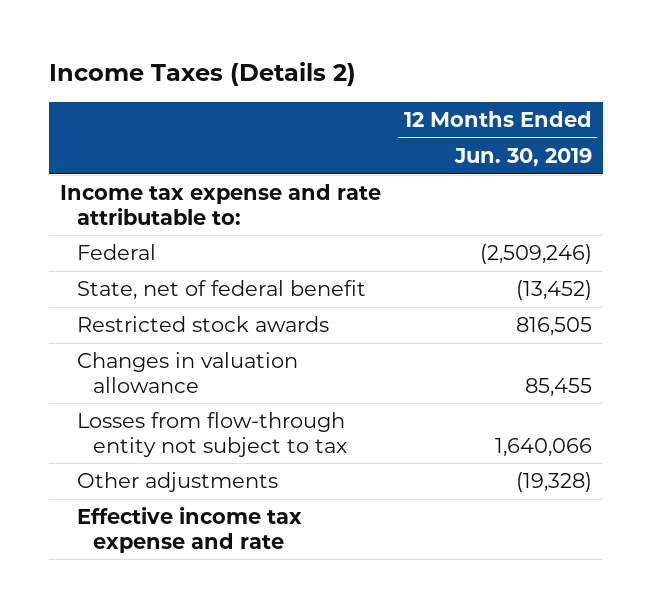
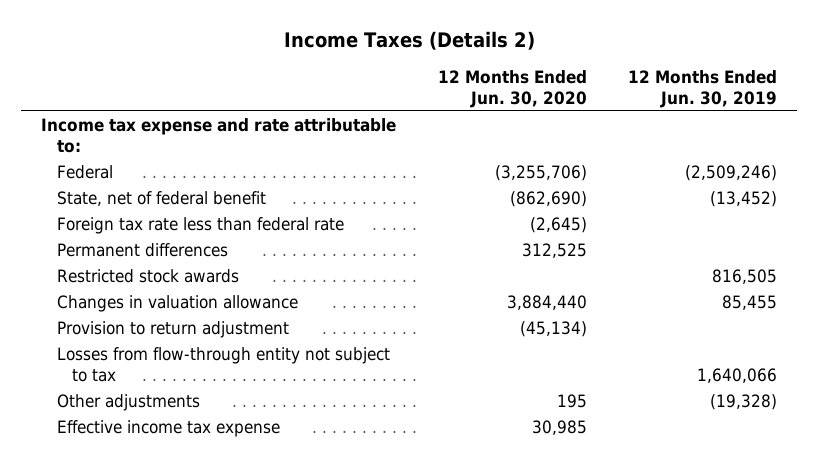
none -> [437,70,587,109] 12 Months Ended Jun. 30, 2020
none -> [56,217,344,235] Foreign tax rate less than federal rate
none -> [56,243,228,258] Permanent differences
none -> [56,321,289,339] Provision to return adjustment
[76,507,302,553] Effective income tax expense and rate -> [56,420,280,438] Effective income tax expense

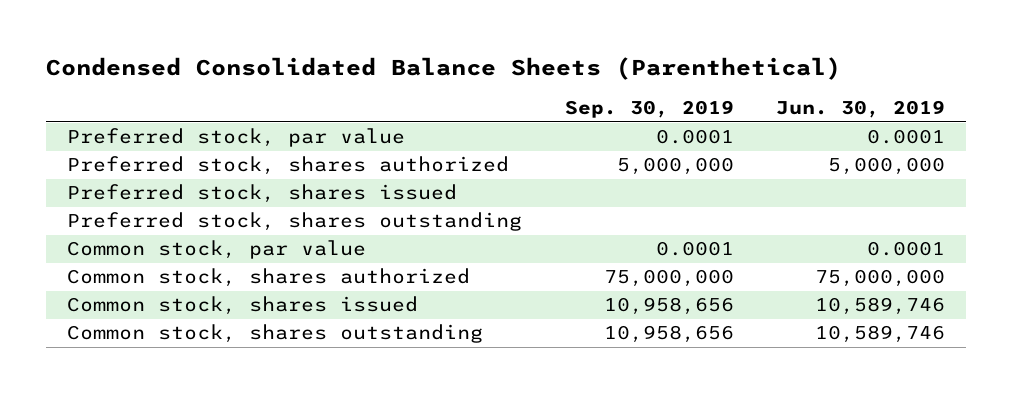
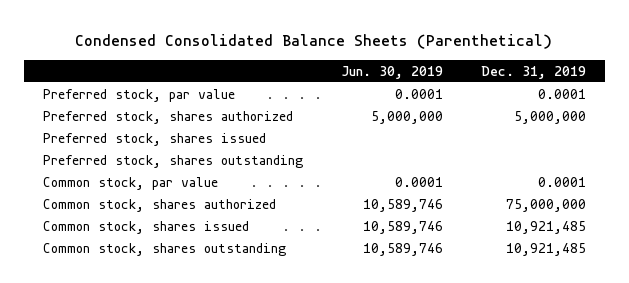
[564,100,734,119] Sep. 30, 2019 -> none
none -> [480,65,586,79] Dec. 31, 2019
[815,269,946,288] 75,000,000 -> [362,198,443,212] 10,589,746

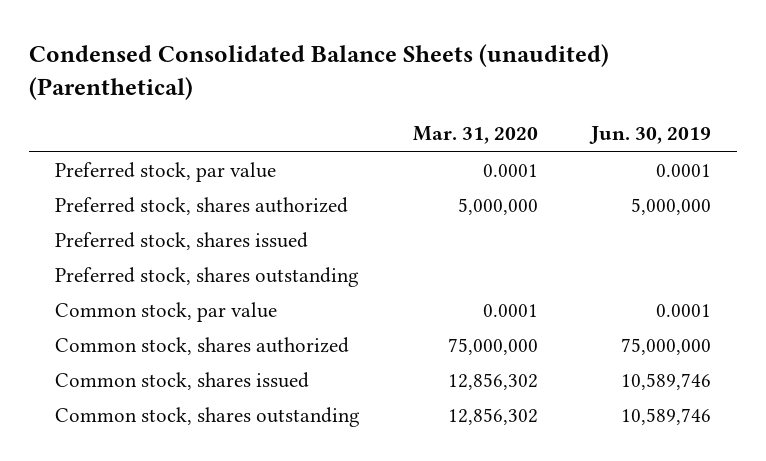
[75,33,553,49] Condensed Consolidated Balance Sheets (Parenthetical) -> [28,43,609,100] Condensed Consolidated Balance Sheets (unaudited) (Parenthetical)
[480,65,586,79] Dec. 31, 2019 -> none
none -> [413,126,539,145] Mar. 31, 2020
[362,198,443,212] 10,589,746 -> [620,337,711,355] 75,000,000

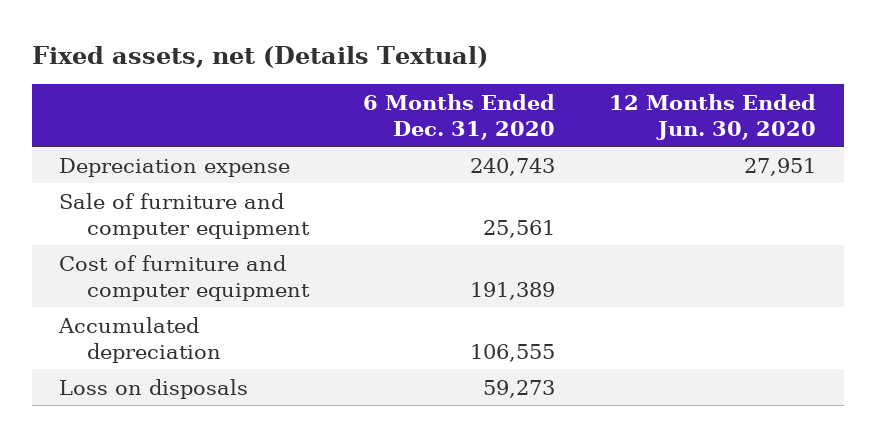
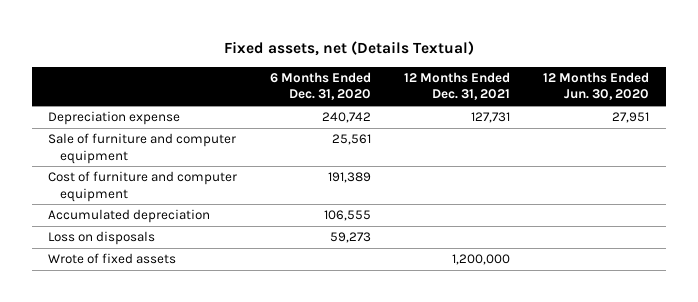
none -> [404,72,511,101] 12 Months Ended Dec. 31, 2021
[470,157,556,176] 240,743 -> [322,112,372,124] 240,742
none -> [48,253,177,265] Wrote of fixed assets

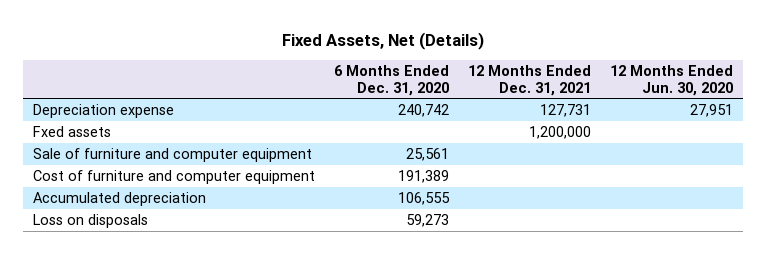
[223,41,474,57] Fixed assets, net (Details Textual) -> [282,31,485,50] Fixed Assets, Net (Details)
none -> [32,125,111,137] Fxed assets
[48,253,177,265] Wrote of fixed assets -> none

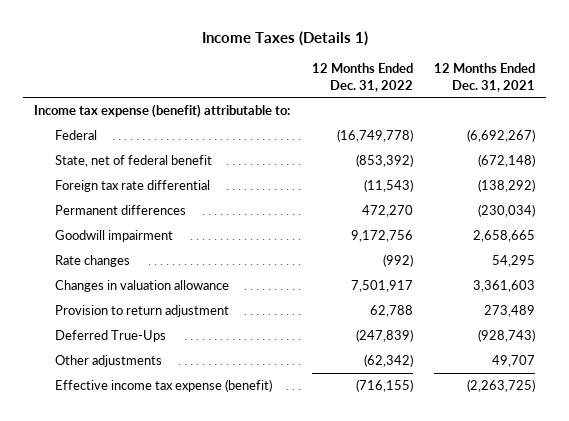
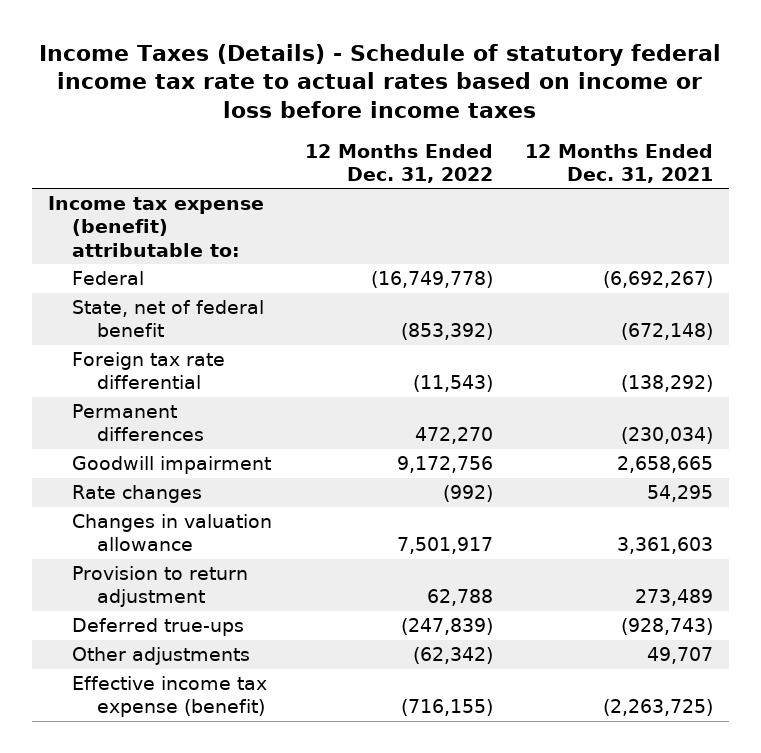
[201,31,368,47] Income Taxes (Details 1) -> [39,43,722,119] Income Taxes (Details) - Schedule of statutory federal income tax rate to actual rates based on income or loss before income taxes
[54,330,166,343] Deferred True-Ups -> [72,618,245,637] Deferred true-ups

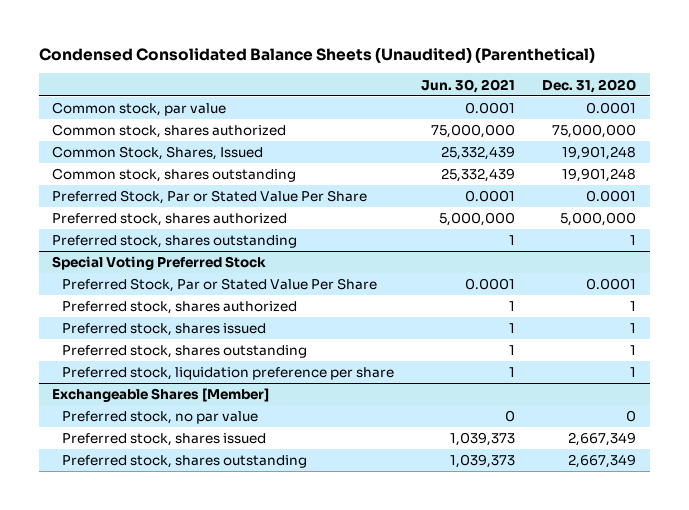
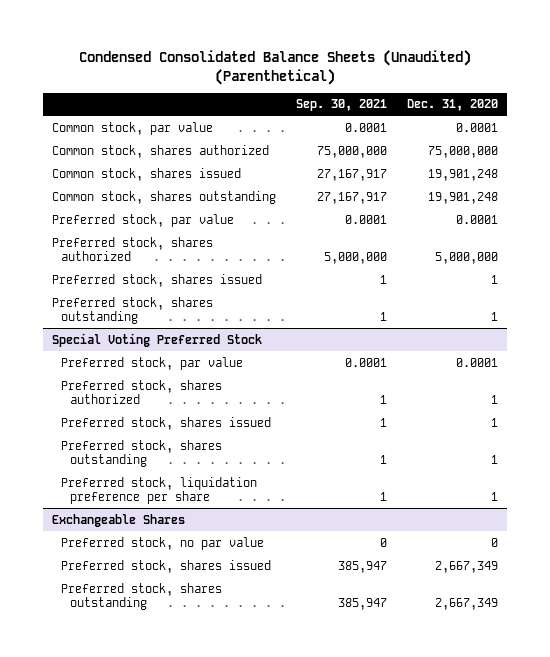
[421,78,516,93] Jun. 30, 2021 -> none
none -> [296,99,388,112] Sep. 30, 2021
[52,146,264,161] Common Stock, Shares, Issued -> [52,167,242,181] Common stock, shares issued
[52,190,368,205] Preferred Stock, Par or Stated Value Per Share -> [52,213,235,227] Preferred stock, par value
none -> [52,273,263,287] Preferred stock, shares issued
[62,278,378,293] Preferred Stock, Par or Stated Value Per Share -> [61,356,244,370] Preferred stock, par value
[52,388,270,403] Exchangeable Shares [Member] -> [52,513,186,527] Exchangeable Shares

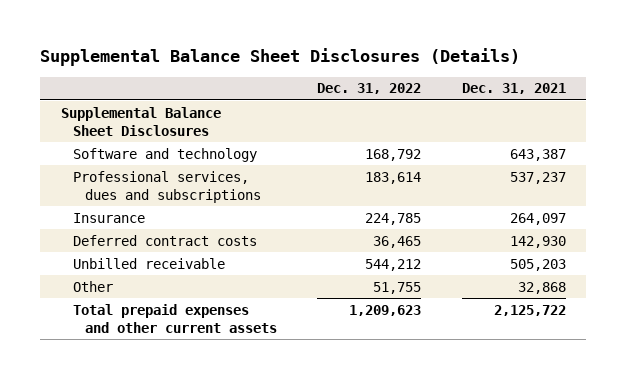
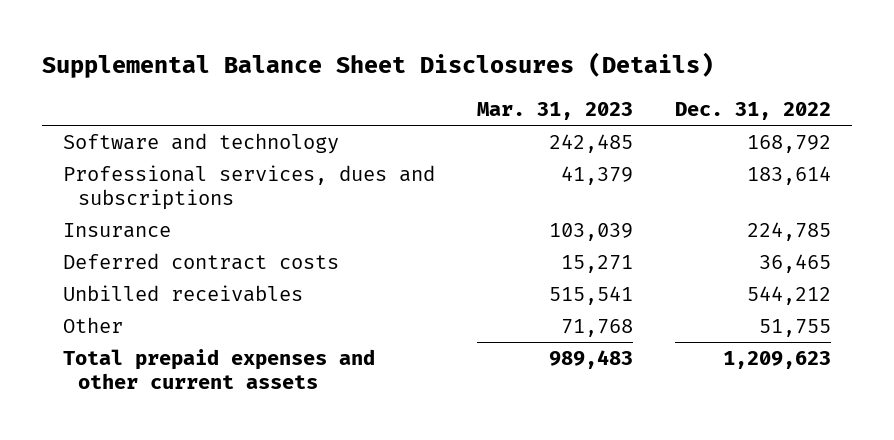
[461,83,566,95] Dec. 31, 2021 -> none
none -> [477,102,634,121] Mar. 31, 2023
[60,106,221,136] Supplemental Balance Sheet Disclosures -> none
[72,257,225,269] Unbilled receivable -> [63,285,304,303] Unbilled receivables

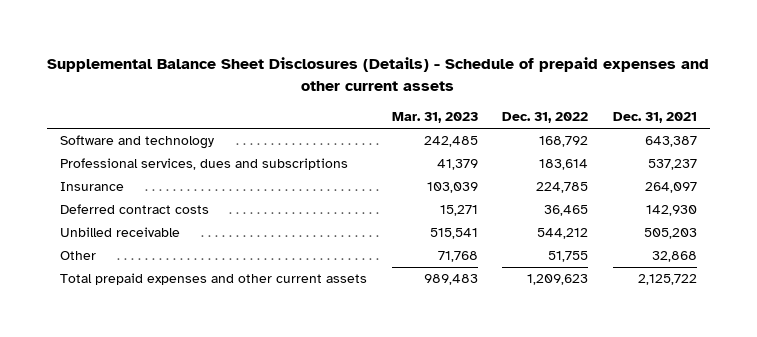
[42,52,715,79] Supplemental Balance Sheet Disclosures (Details) -> [47,57,710,91] Supplemental Balance Sheet Disclosures (Details) - Schedule of prepaid expenses and other current assets
none -> [613,112,698,124] Dec. 31, 2021
[63,285,304,303] Unbilled receivables -> [59,227,180,238] Unbilled receivable

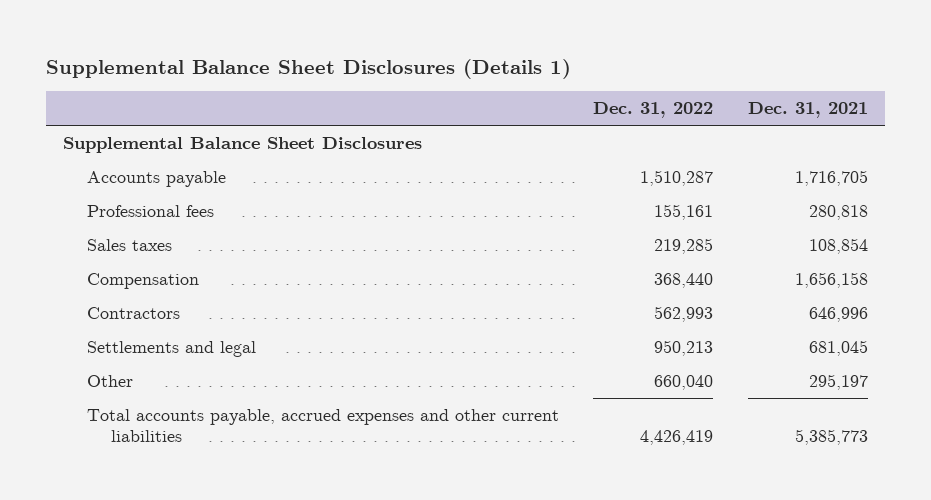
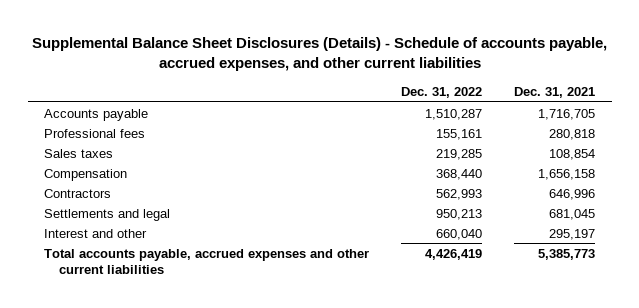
[46,58,572,79] Supplemental Balance Sheet Disclosures (Details 1) -> [31,36,607,72] Supplemental Balance Sheet Disclosures (Details) - Schedule of accounts payable, accrued expenses, and other current liabilities
[63,137,423,154] Supplemental Balance Sheet Disclosures -> none
[87,375,134,388] Other -> [43,228,147,238] Interest and other

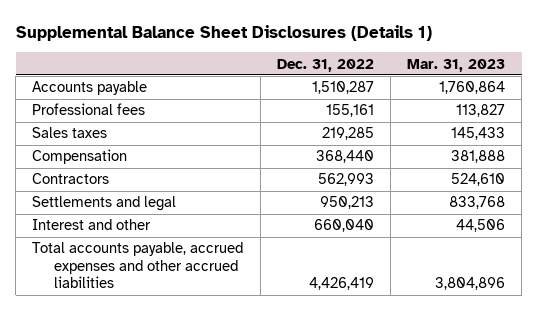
[31,36,607,72] Supplemental Balance Sheet Disclosures (Details) - Schedule of accounts payable, accrued expenses, and other current liabilities -> [15,25,432,42] Supplemental Balance Sheet Disclosures (Details 1)
[514,86,596,98] Dec. 31, 2021 -> none
none -> [407,58,506,72] Mar. 31, 2023
[43,248,369,274] Total accounts payable, accrued expenses and other current liabilities -> [32,242,244,289] Total accounts payable, accrued expenses and other accrued liabilities

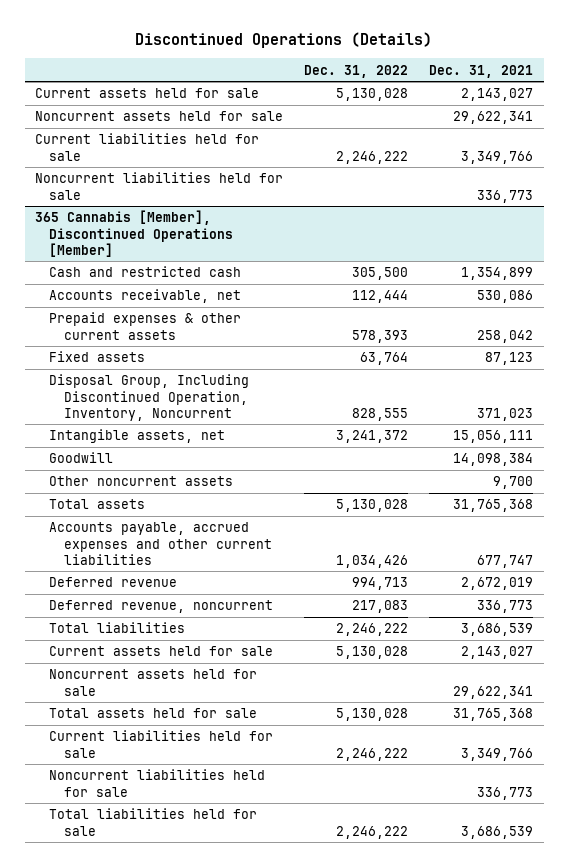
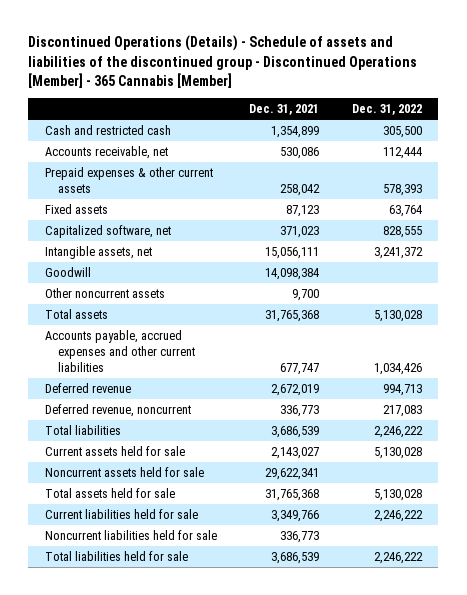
[135,32,433,49] Discontinued Operations (Details) -> [28,35,418,88] Discontinued Operations (Details) - Schedule of assets and liabilities of the discontinued group - Discontinued Operations [Member] - 365 Cannabis [Member]
[35,88,260,99] Current assets held for sale -> none
[35,111,284,122] Noncurrent assets held for sale -> none
[35,133,260,161] Current liabilities held for sale -> none
[35,172,284,200] Noncurrent liabilities held for sale -> none
[35,210,234,257] 365 Cannabis [Member], Discontinued Operations [Member] -> none
[49,374,250,421] Disposal Group, Including Discontinued Operation, Inventory, Noncurrent -> [44,225,171,239] Capitalized software, net

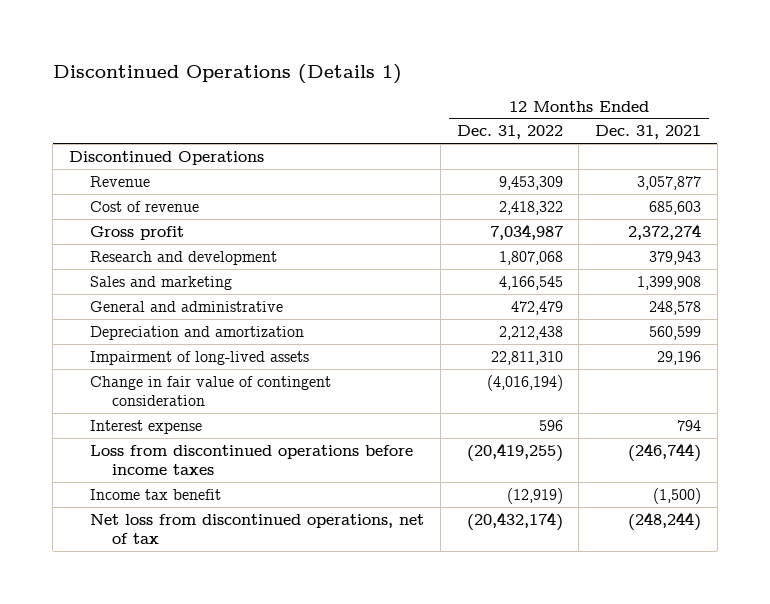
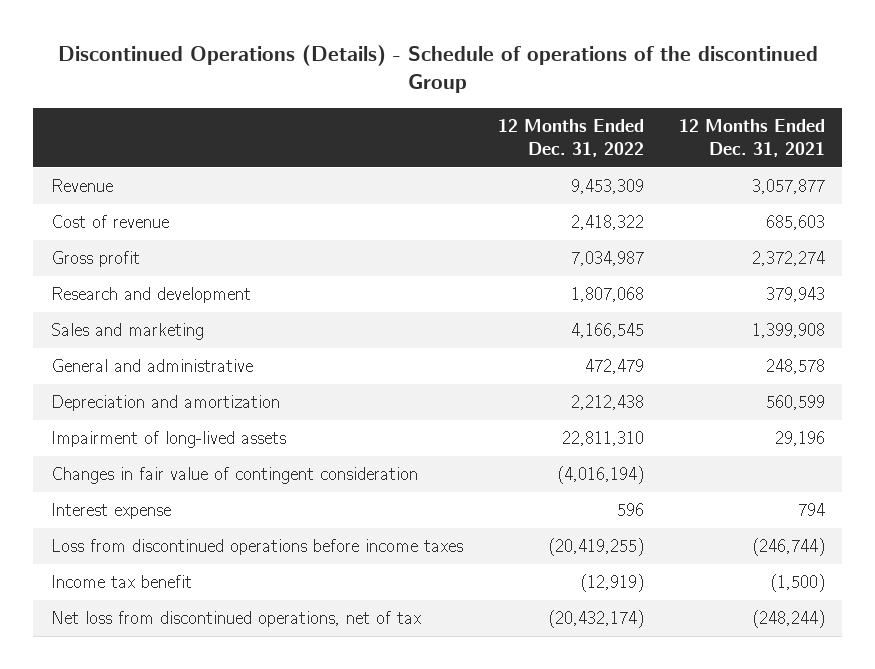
[52,63,402,84] Discontinued Operations (Details 1) -> [57,45,818,94] Discontinued Operations (Details) - Schedule of operations of the discontinued Group
[68,150,264,165] Discontinued Operations -> none
[90,375,332,407] Change in fair value of contingent consideration -> [50,467,418,485] Changes in fair value of contingent consideration

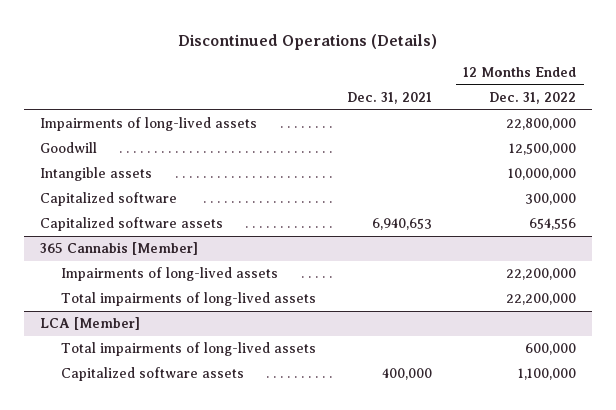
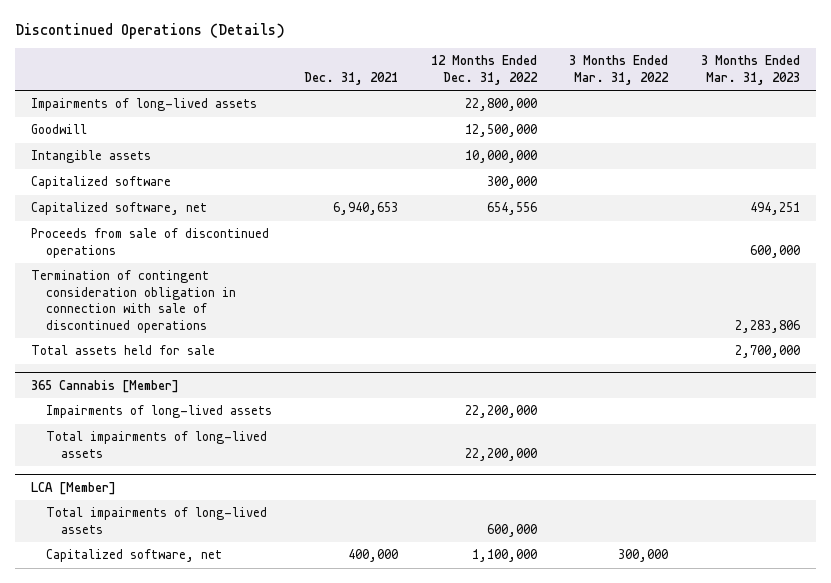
none -> [569,55,670,85] 3 Months Ended Mar. 31, 2022
none -> [700,55,800,85] 3 Months Ended Mar. 31, 2023
[40,217,224,232] Capitalized software assets -> [30,202,207,216] Capitalized software, net
none -> [30,228,269,258] Proceeds from sale of discontinued operations
none -> [30,270,237,333] Termination of contingent consideration obligation in connection with sale of discontinued operations
none -> [30,345,215,356] Total assets held for sale
[61,367,245,382] Capitalized software assets -> [46,549,223,563] Capitalized software, net

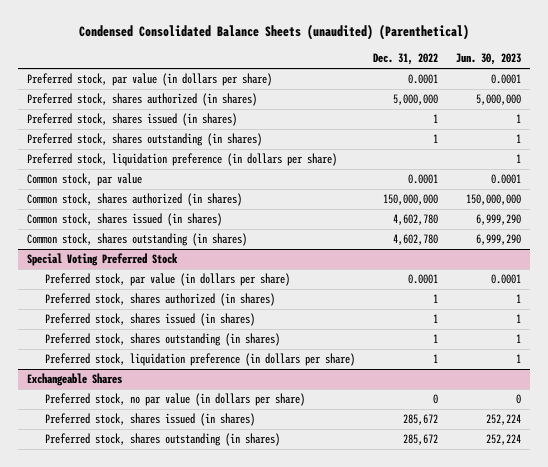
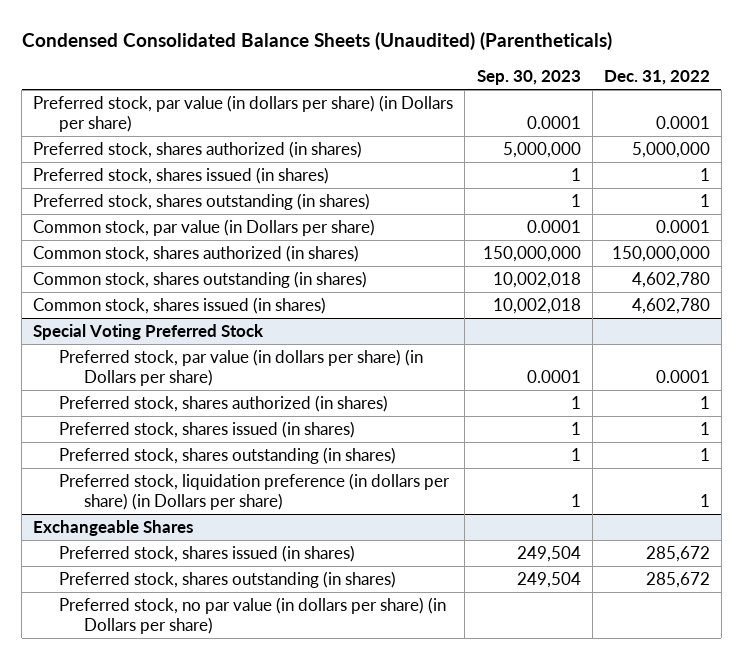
[79,24,470,41] Condensed Consolidated Balance Sheets (unaudited) (Parenthetical) -> [21,32,612,51] Condensed Consolidated Balance Sheets (Unaudited) (Parentheticals)
[456,53,522,66] Jun. 30, 2023 -> none
none -> [476,70,581,86] Sep. 30, 2023
[27,73,273,87] Preferred stock, par value (in dollars per share) -> [33,94,454,133] Preferred stock, par value (in dollars per share) (in Dollars per share)
[27,153,338,167] Preferred stock, liquidation preference (in dollars per share) -> none
[27,173,143,187] Common stock, par value -> [33,218,376,236] Common stock, par value (in Dollars per share)
[27,213,223,227] Common stock, shares issued (in shares) -> [33,296,327,314] Common stock, shares issued (in shares)
[44,273,290,287] Preferred stock, par value (in dollars per share) -> [58,348,423,387] Preferred stock, par value (in dollars per share) (in Dollars per share)
[44,353,355,367] Preferred stock, liquidation preference (in dollars per share) -> [58,472,450,511] Preferred stock, liquidation preference (in dollars per share) (in Dollars per share)
[44,393,305,407] Preferred stock, no par value (in dollars per share) -> none
none -> [58,596,446,635] Preferred stock, no par value (in dollars per share) (in Dollars per share)

